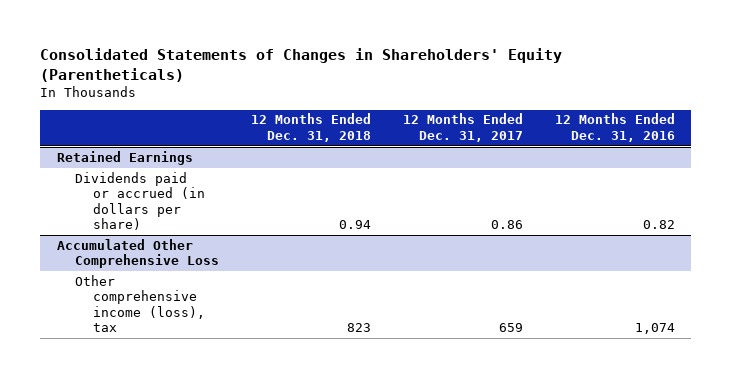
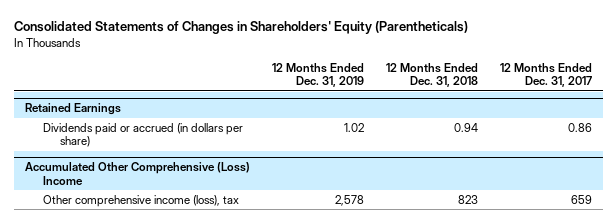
[555,113,676,142] 12 Months Ended Dec. 31, 2016 -> none
none -> [271,63,364,88] 12 Months Ended Dec. 31, 2019
[56,238,219,269] Accumulated Other Comprehensive Loss -> [24,162,250,185] Accumulated Other Comprehensive (Loss) Income

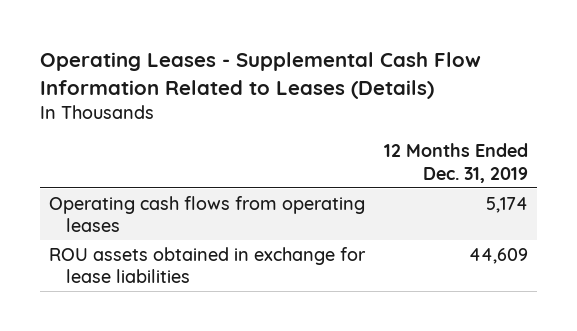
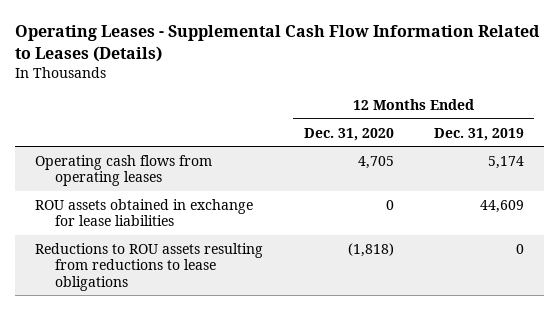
none -> [303,127,394,141] Dec. 31, 2020
none -> [35,242,264,291] Reductions to ROU assets resulting from reductions to lease obligations

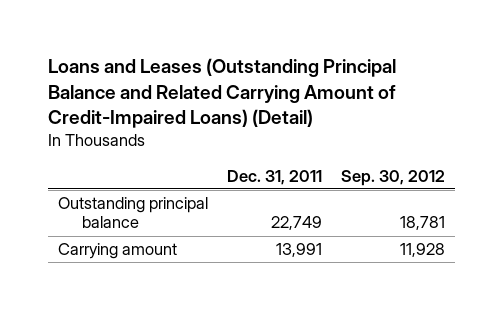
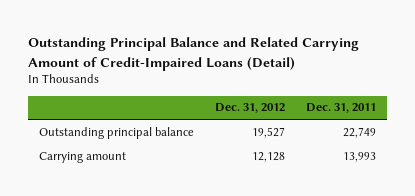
[48,58,397,129] Loans and Leases (Outstanding Principal Balance and Related Carrying Amount of Credit-Impaired Loans) (Detail) -> [28,37,360,71] Outstanding Principal Balance and Related Carrying Amount of Credit-Impaired Loans (Detail)
[341,169,446,186] Sep. 30, 2012 -> none
none -> [214,103,285,114] Dec. 31, 2012
[275,243,322,258] 13,991 -> [343,151,377,162] 13,993

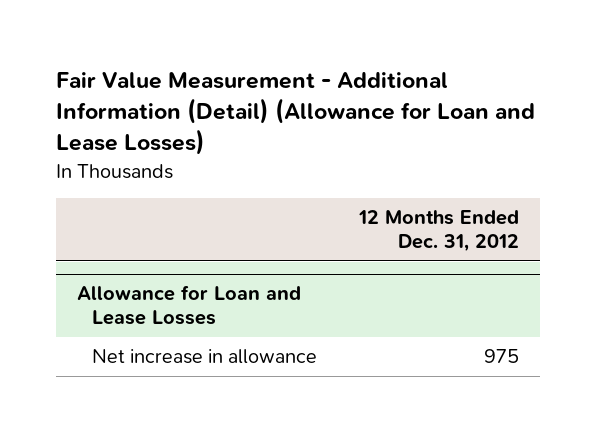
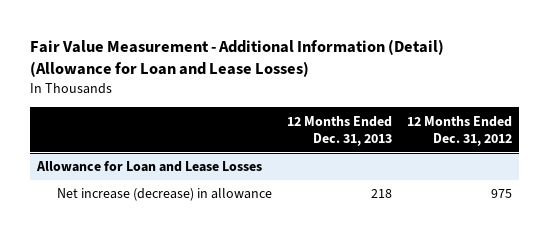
none -> [286,115,392,146] 12 Months Ended Dec. 31, 2013
[92,349,318,365] Net increase in allowance -> [57,188,273,202] Net increase (decrease) in allowance

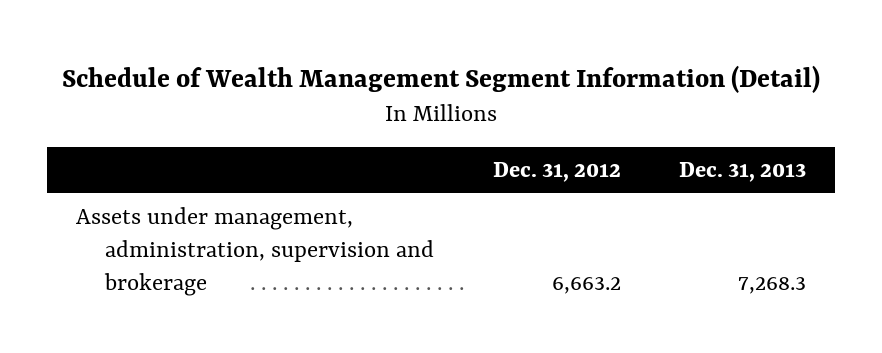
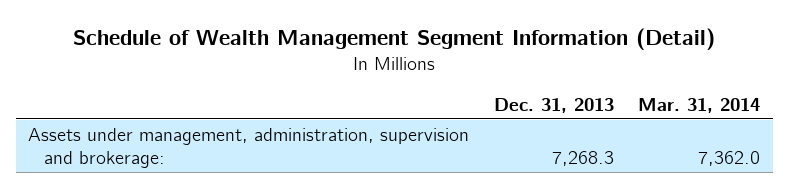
[492,162,621,183] Dec. 31, 2012 -> none
none -> [638,97,761,113] Mar. 31, 2014
[76,207,435,296] Assets under management, administration, supervision and brokerage -> [28,128,470,168] Assets under management, administration, supervision and brokerage:

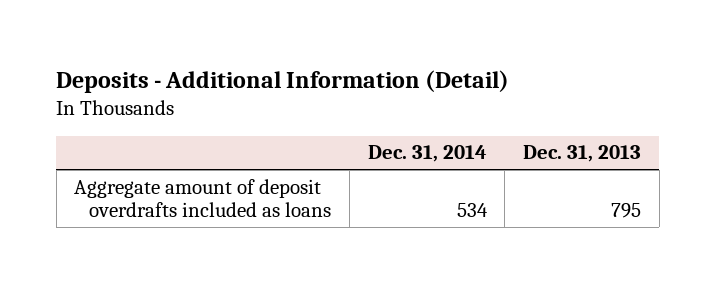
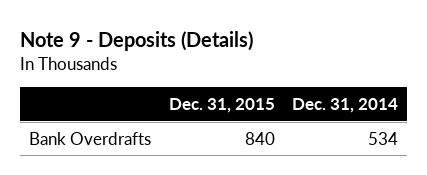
[56,69,510,93] Deposits - Additional Information (Detail) -> [20,30,254,51] Note 9 - Deposits (Details)
[523,145,642,163] Dec. 31, 2013 -> none
none -> [168,98,275,114] Dec. 31, 2015
[74,178,332,218] Aggregate amount of deposit overdrafts included as loans -> [28,131,151,145] Bank Overdrafts

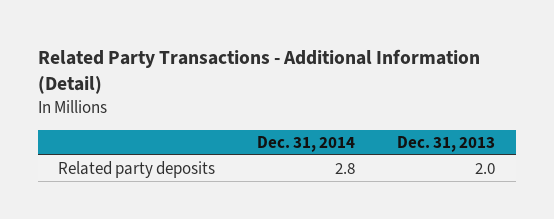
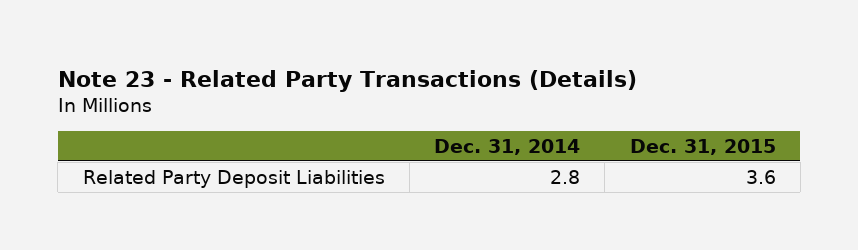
[37,48,480,95] Related Party Transactions - Additional Information (Detail) -> [57,69,637,92] Note 23 - Related Party Transactions (Details)
[397,135,496,152] Dec. 31, 2013 -> none
none -> [629,138,776,155] Dec. 31, 2015
[58,160,216,178] Related party deposits -> [82,169,385,188] Related Party Deposit Liabilities

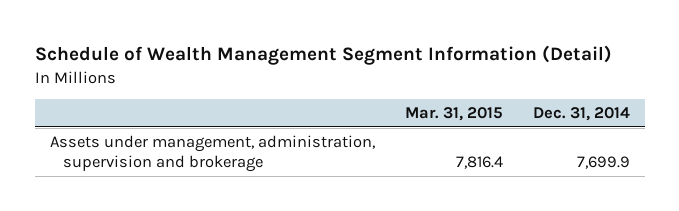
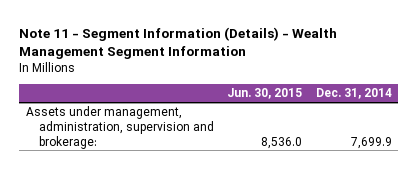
[34,45,612,66] Schedule of Wealth Management Segment Information (Detail) -> [19,26,338,60] Note 11 - Segment Information (Details) - Wealth Management Segment Information
[404,107,503,122] Mar. 31, 2015 -> none
none -> [227,88,303,100] Jun. 30, 2015
[49,134,375,173] Assets under management, administration, supervision and brokerage -> [25,106,215,149] Assets under management, administration, supervision and brokerage:

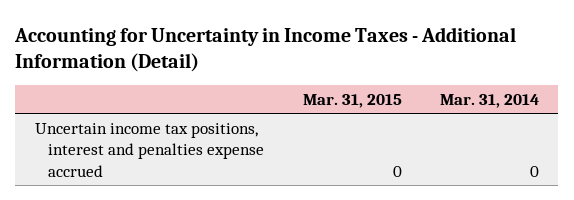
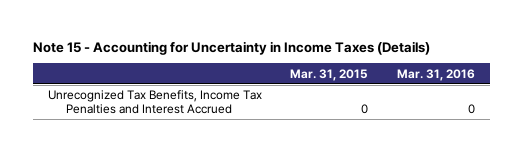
[14,26,517,73] Accounting for Uncertainty in Income Taxes - Additional Information (Detail) -> [33,40,431,55] Note 15 - Accounting for Uncertainty in Income Taxes (Details)
[440,94,540,109] Mar. 31, 2014 -> none
none -> [397,68,476,81] Mar. 31, 2016
[34,122,265,177] Uncertain income tax positions, interest and penalties expense accrued -> [47,90,262,115] Unrecognized Tax Benefits, Income Tax Penalties and Interest Accrued

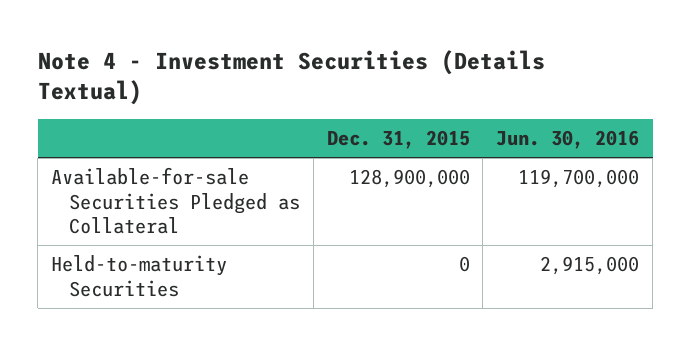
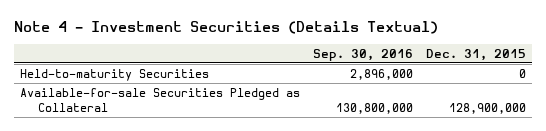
[496,130,640,150] Jun. 30, 2016 -> none
none -> [313,48,414,61] Sep. 30, 2016
[51,166,300,235] Available-for-sale Securities Pledged as Collateral -> [20,87,301,112] Available-for-sale Securities Pledged as Collateral

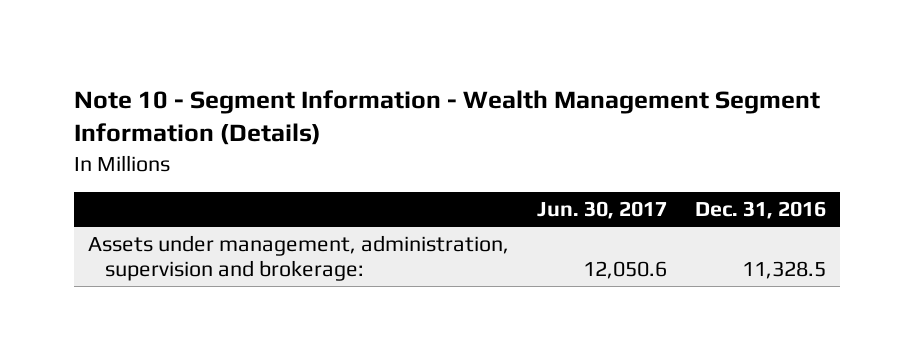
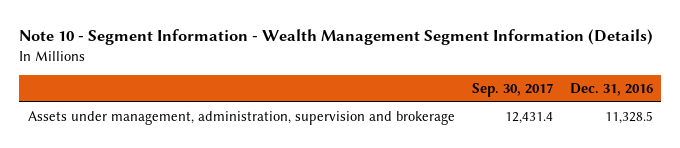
[537,201,668,220] Jun. 30, 2017 -> none
none -> [471,83,553,98] Sep. 30, 2017
[88,235,510,282] Assets under management, administration, supervision and brokerage: -> [27,110,455,125] Assets under management, administration, supervision and brokerage

